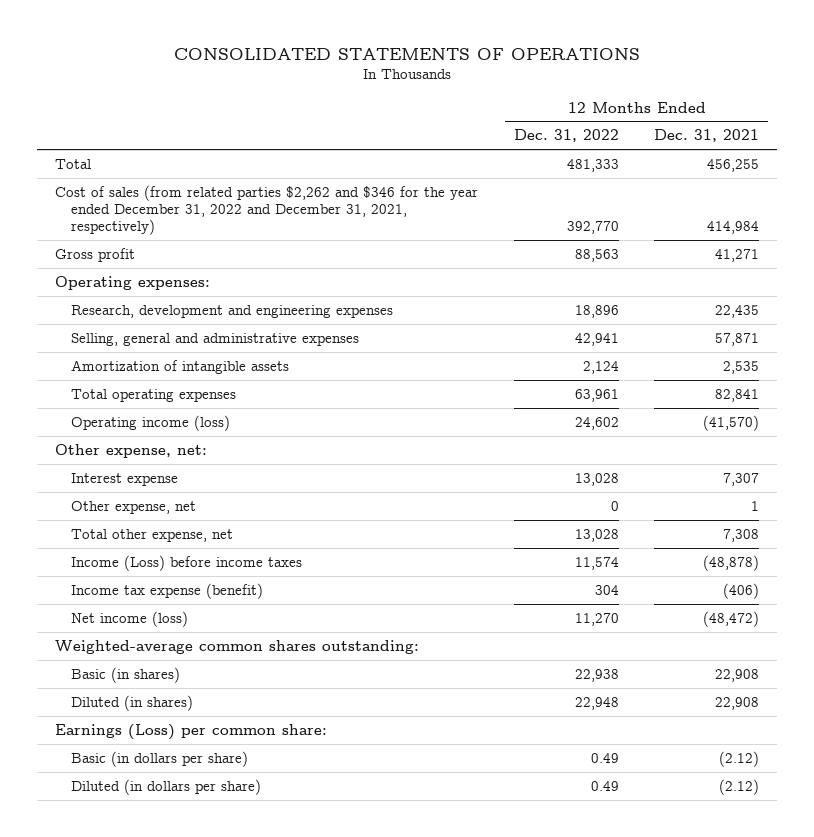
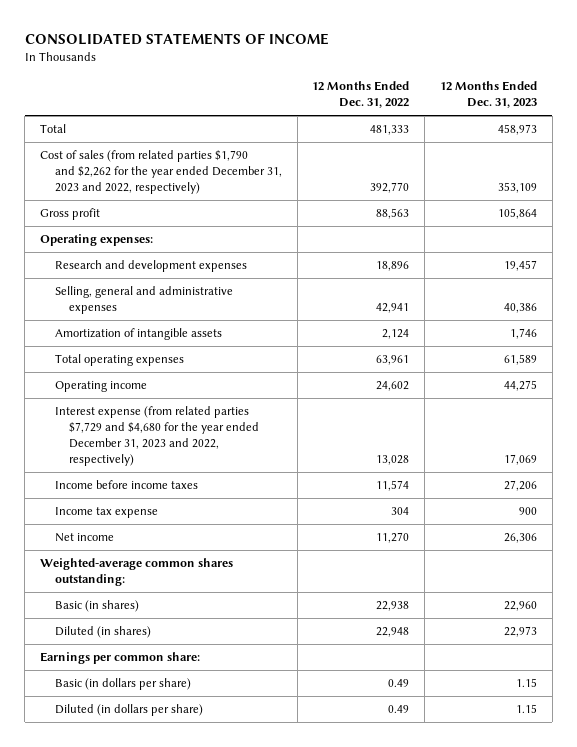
[174,47,641,60] CONSOLIDATED STATEMENTS OF OPERATIONS -> [24,33,329,46] CONSOLIDATED STATEMENTS OF INCOME
[654,129,760,143] Dec. 31, 2021 -> none
none -> [439,81,537,109] 12 Months Ended Dec. 31, 2023
[54,184,478,235] Cost of sales (from related parties $2,262 and $346 for the year ended December 31, 2022 and December 31, 2021, respectively) -> [40,149,282,195] Cost of sales (from related parties $1,790 and $2,262 for the year ended December 31, 2023 and 2022, respectively)
[71,304,394,318] Research, development and engineering expenses -> [54,259,247,272] Research and development expenses
[54,443,207,458] Other expense, net: -> none
[71,500,197,514] Other expense, net -> none
[71,528,234,542] Total other expense, net -> none
[71,414,231,431] Operating income (loss) -> [54,380,147,392] Operating income
[71,472,179,486] Interest expense -> [54,405,260,467] Interest expense (from related parties $7,729 and $4,680 for the year ended December 31, 2023 and 2022, respectively)
[71,554,303,571] Income (Loss) before income taxes -> [54,479,198,489] Income before income taxes
[71,582,264,599] Income tax expense (benefit) -> [54,506,158,518] Income tax expense
[71,610,189,627] Net income (loss) -> [54,532,114,542] Net income
[54,723,327,740] Earnings (Loss) per common share: -> [40,651,201,664] Earnings per common share:

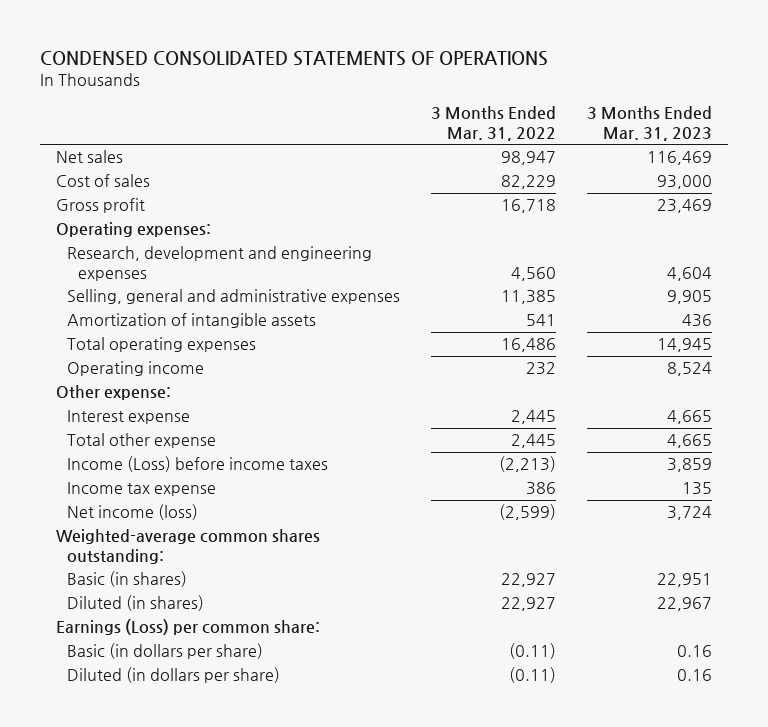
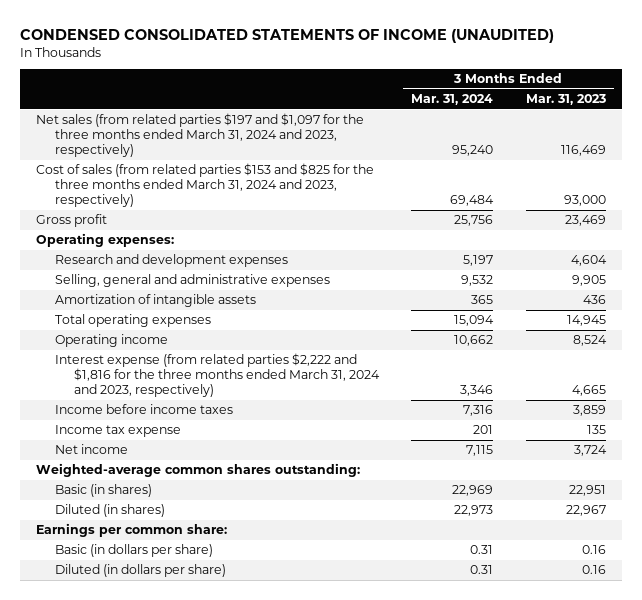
[39,51,548,67] CONDENSED CONSOLIDATED STATEMENTS OF OPERATIONS -> [20,28,555,43] CONDENSED CONSOLIDATED STATEMENTS OF INCOME (UNAUDITED)
[431,106,557,141] 3 Months Ended Mar. 31, 2022 -> none
none -> [411,94,494,106] Mar. 31, 2024
[55,150,123,164] Net sales -> [36,113,365,158] Net sales (from related parties $197 and $1,097 for the three months ended March 31, 2024 and 2023, respectively)
[55,174,150,188] Cost of sales -> [36,163,375,208] Cost of sales (from related parties $153 and $825 for the three months ended March 31, 2024 and 2023, respectively)
[66,246,372,281] Research, development and engineering expenses -> [55,254,289,268] Research and development expenses
[55,385,171,401] Other expense: -> none
[66,433,216,449] Total other expense -> none
[66,410,190,425] Interest expense -> [55,353,381,398] Interest expense (from related parties $2,222 and $1,816 for the three months ended March 31, 2024 and 2023, respectively)
[66,456,328,473] Income (Loss) before income taxes -> [55,404,234,415] Income before income taxes
[66,504,198,521] Net income (loss) -> [55,444,129,455] Net income
[55,619,320,636] Earnings (Loss) per common share: -> [36,523,228,538] Earnings per common share:

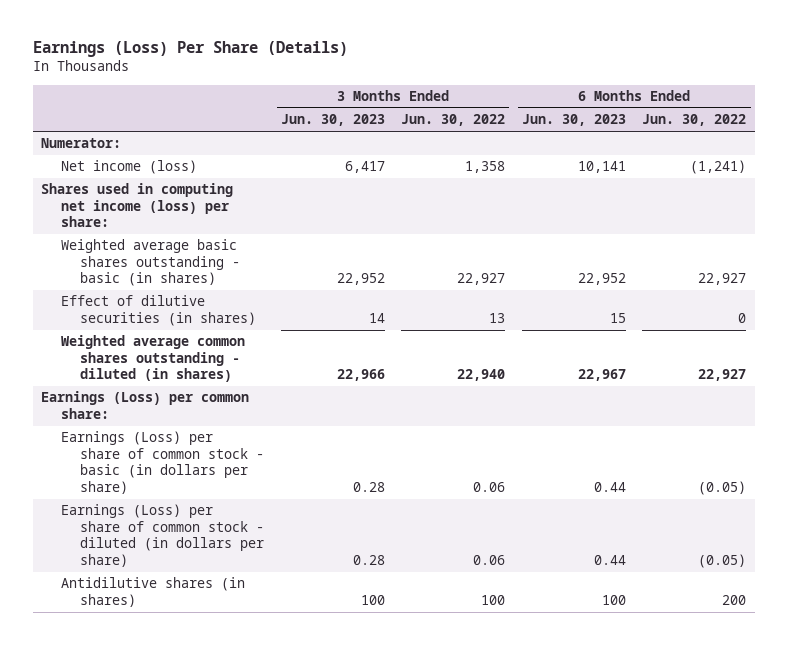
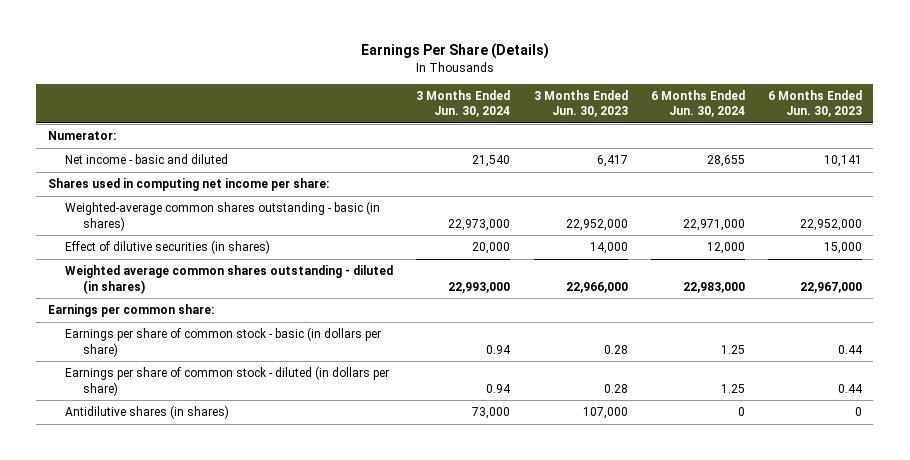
[32,41,348,58] Earnings (Loss) Per Share (Details) -> [360,43,549,60] Earnings Per Share (Details)
[401,114,506,127] Jun. 30, 2022 -> none
[642,114,747,127] Jun. 30, 2022 -> none
none -> [416,89,511,118] 3 Months Ended Jun. 30, 2024
none -> [650,89,745,118] 6 Months Ended Jun. 30, 2024
[60,160,197,175] Net income (loss) -> [65,154,229,165] Net income - basic and diluted
[41,183,234,228] Shares used in computing net income (loss) per share: -> [47,178,329,192] Shares used in computing net income per share:
[60,239,241,287] Weighted average basic shares outstanding - basic (in shares) -> [65,201,381,231] Weighted-average common shares outstanding - basic (in shares)
[336,273,385,286] 22,952 -> [565,218,628,231] 22,952,000
[577,273,626,286] 22,952 -> [799,218,862,231] 22,952,000
[368,312,385,323] 14 -> [589,242,628,255] 14,000
[609,312,626,323] 15 -> [823,242,862,255] 15,000
[336,369,385,382] 22,966 -> [565,281,628,293] 22,966,000
[577,369,626,382] 22,967 -> [799,281,862,293] 22,967,000
[41,391,250,419] Earnings (Loss) per common share: -> [47,304,214,318] Earnings per common share:
[60,431,265,495] Earnings (Loss) per share of common stock - basic (in dollars per share) -> [65,327,382,357] Earnings per share of common stock - basic (in dollars per share)
[60,504,265,568] Earnings (Loss) per share of common stock - diluted (in dollars per share) -> [65,366,390,396] Earnings per share of common stock - diluted (in dollars per share)
[360,594,385,605] 100 -> [582,407,628,420] 107,000
[601,594,626,605] 100 -> [854,407,862,417] 0

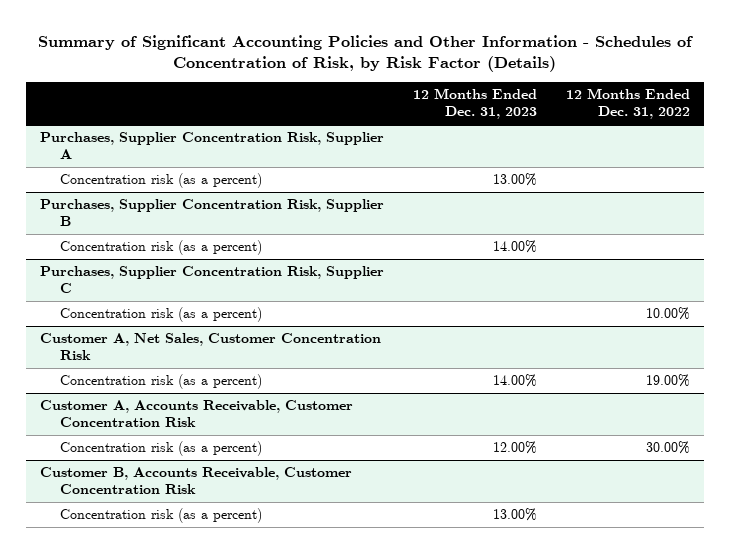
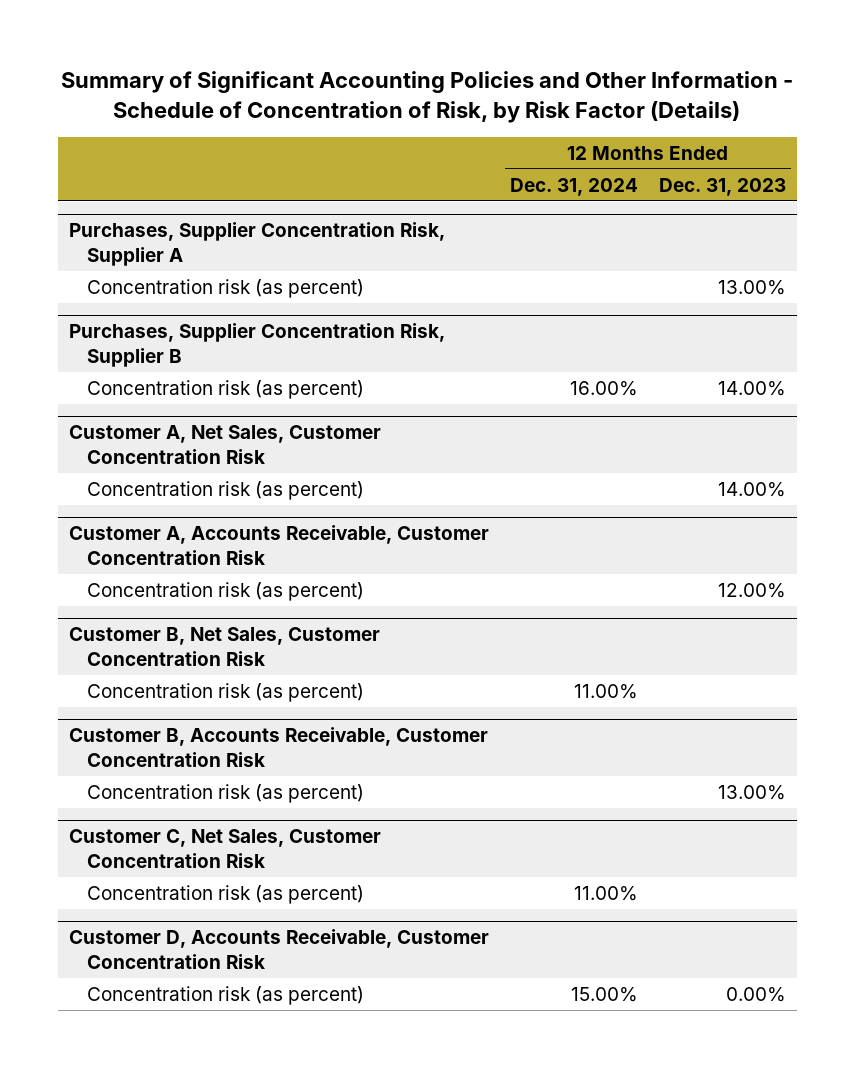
[38,35,694,73] Summary of Significant Accounting Policies and Other Information - Schedules of Concentration of Risk, by Risk Factor (Details) -> [61,70,794,123] Summary of Significant Accounting Policies and Other Information - Schedule of Concentration of Risk, by Risk Factor (Details)
[565,88,690,120] 12 Months Ended Dec. 31, 2022 -> none
none -> [509,177,638,196] Dec. 31, 2024
[60,173,263,189] Concentration risk (as a percent) -> [87,278,365,298] Concentration risk (as percent)
[40,266,385,294] Purchases, Supplier Concentration Risk, Supplier C -> none
[60,307,263,323] Concentration risk (as a percent) -> none
[60,240,263,256] Concentration risk (as a percent) -> [87,379,365,399] Concentration risk (as percent)
[60,374,263,390] Concentration risk (as a percent) -> [87,480,365,500] Concentration risk (as percent)
[60,441,263,457] Concentration risk (as a percent) -> [87,581,365,601] Concentration risk (as percent)
none -> [68,627,380,667] Customer B, Net Sales, Customer Concentration Risk
none -> [87,682,365,702] Concentration risk (as percent)
[60,508,263,524] Concentration risk (as a percent) -> [87,783,365,803] Concentration risk (as percent)
none -> [68,829,381,869] Customer C, Net Sales, Customer Concentration Risk
none -> [87,884,365,904] Concentration risk (as percent)
none -> [68,929,489,970] Customer D, Accounts Receivable, Customer Concentration Risk
none -> [87,985,365,1005] Concentration risk (as percent)

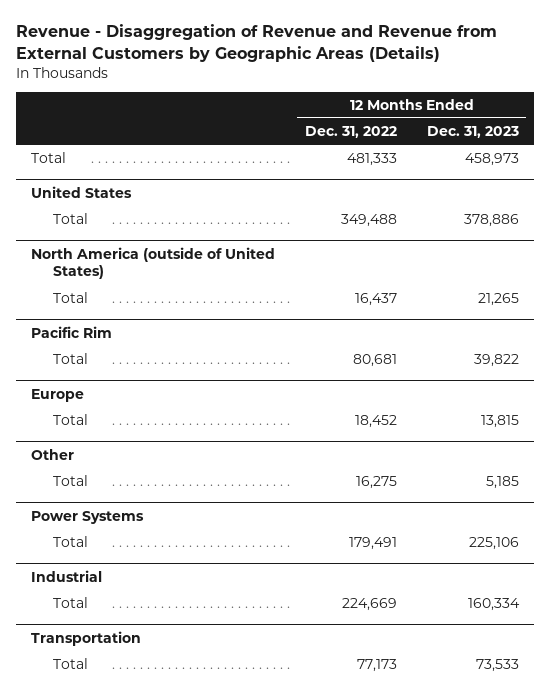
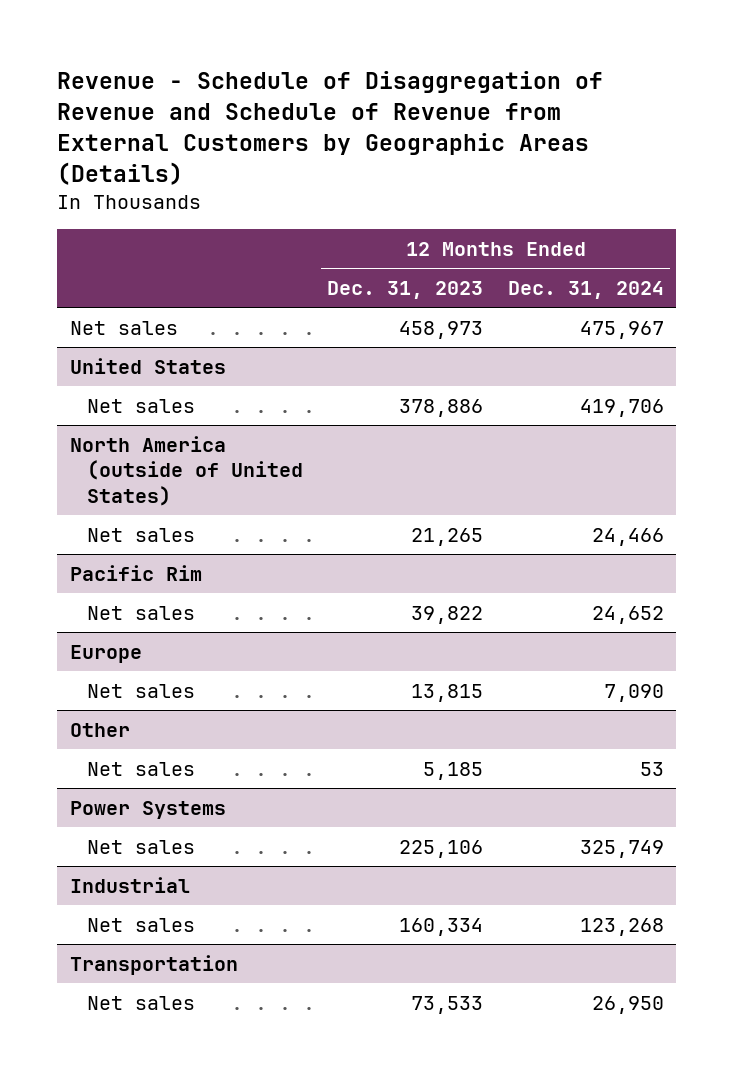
[15,24,497,62] Revenue - Disaggregation of Revenue and Revenue from External Customers by Geographic Areas (Details) -> [57,70,604,185] Revenue - Schedule of Disaggregation of Revenue and Schedule of Revenue from External Customers by Geographic Areas (Details)
[304,125,397,138] Dec. 31, 2022 -> none
none -> [507,281,664,300] Dec. 31, 2024
[30,151,66,163] Total -> [69,320,178,335] Net sales
[52,212,88,224] Total -> [86,398,195,413] Net sales
[52,291,88,303] Total -> [86,527,195,542] Net sales
[52,352,88,364] Total -> [86,605,195,620] Net sales
[52,413,88,425] Total -> [86,683,195,698] Net sales
[52,474,88,486] Total -> [86,761,195,776] Net sales
[52,535,88,547] Total -> [86,839,195,854] Net sales
[52,596,88,608] Total -> [86,917,195,932] Net sales
[52,657,88,669] Total -> [86,995,195,1010] Net sales

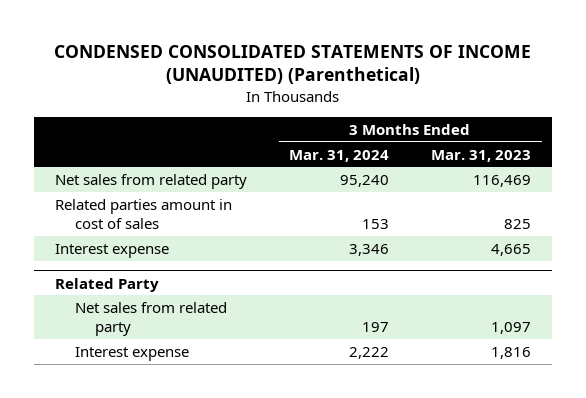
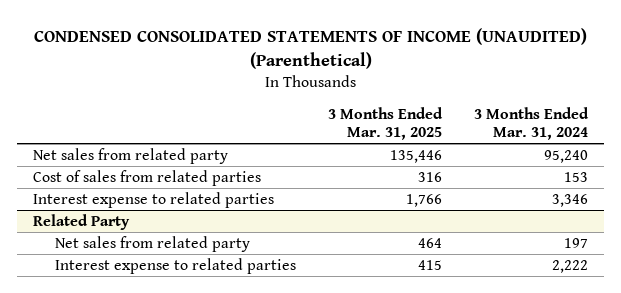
[431,149,532,162] Mar. 31, 2023 -> none
none -> [327,106,443,141] 3 Months Ended Mar. 31, 2025
[55,198,233,230] Related parties amount in cost of sales -> [33,169,262,186] Cost of sales from related parties
[55,243,170,258] Interest expense -> [33,191,275,208] Interest expense to related parties
[75,346,190,361] Interest expense -> [54,257,296,274] Interest expense to related parties

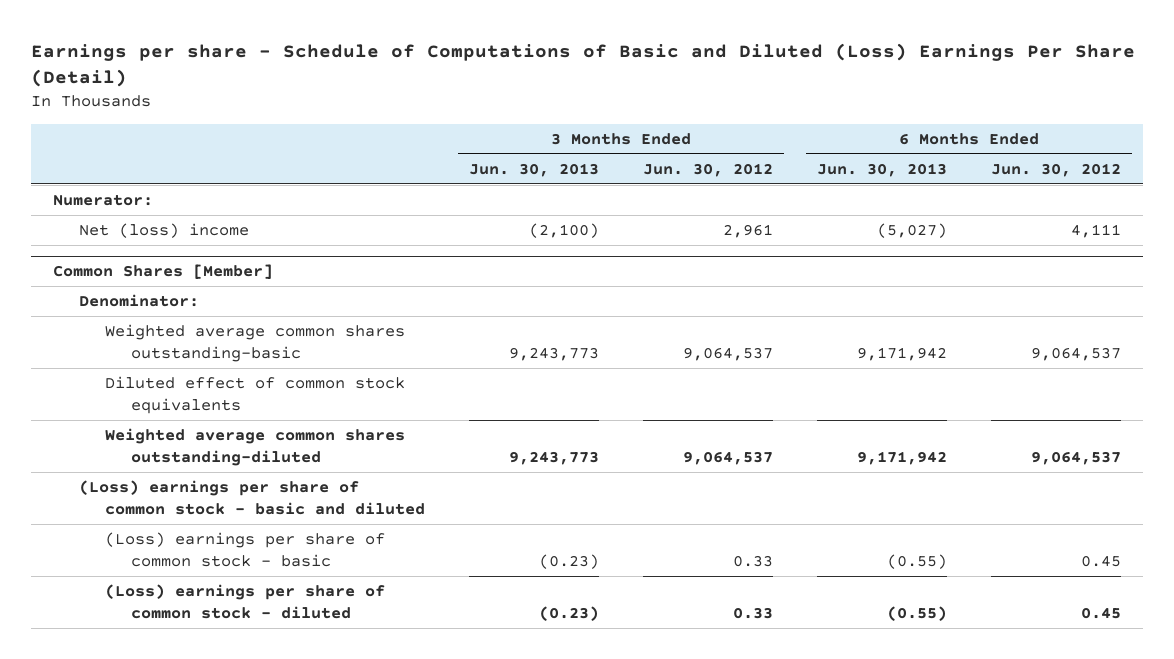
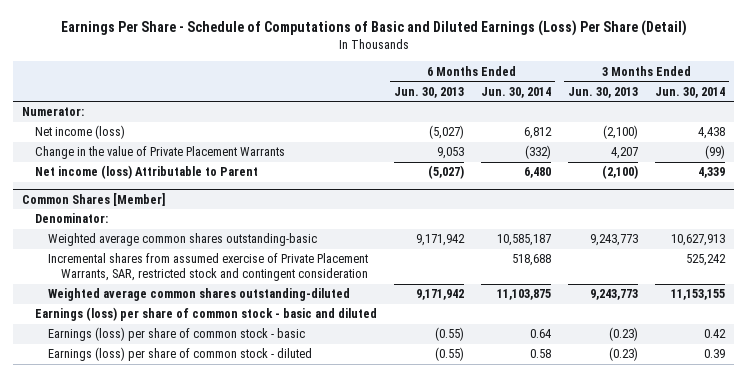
[30,43,1135,88] Earnings per share - Schedule of Computations of Basic and Diluted (Loss) Earnings Per Share (Detail) -> [60,20,687,37] Earnings Per Share - Schedule of Computations of Basic and Diluted Earnings (Loss) Per Share (Detail)
[642,162,773,177] Jun. 30, 2012 -> none
[991,162,1122,177] Jun. 30, 2012 -> none
none -> [480,86,551,98] Jun. 30, 2014
none -> [655,86,726,98] Jun. 30, 2014
[78,223,249,239] Net (loss) income -> [34,125,125,140] Net income (loss)
none -> [34,146,285,160] Change in the value of Private Placement Warrants
none -> [34,165,258,180] Net income (loss) Attributable to Parent
[104,376,405,415] Diluted effect of common stock equivalents -> none
none -> [47,253,368,281] Incremental shares from assumed exercise of Private Placement Warrants, SAR, restricted stock and contingent consideration
[78,480,425,516] (Loss) earnings per share of common stock - basic and diluted -> [34,307,377,322] Earnings (loss) per share of common stock - basic and diluted
[104,532,385,568] (Loss) earnings per share of common stock - basic -> [47,327,305,342] Earnings (loss) per share of common stock - basic
[104,584,385,620] (Loss) earnings per share of common stock - diluted -> [47,347,312,362] Earnings (loss) per share of common stock - diluted

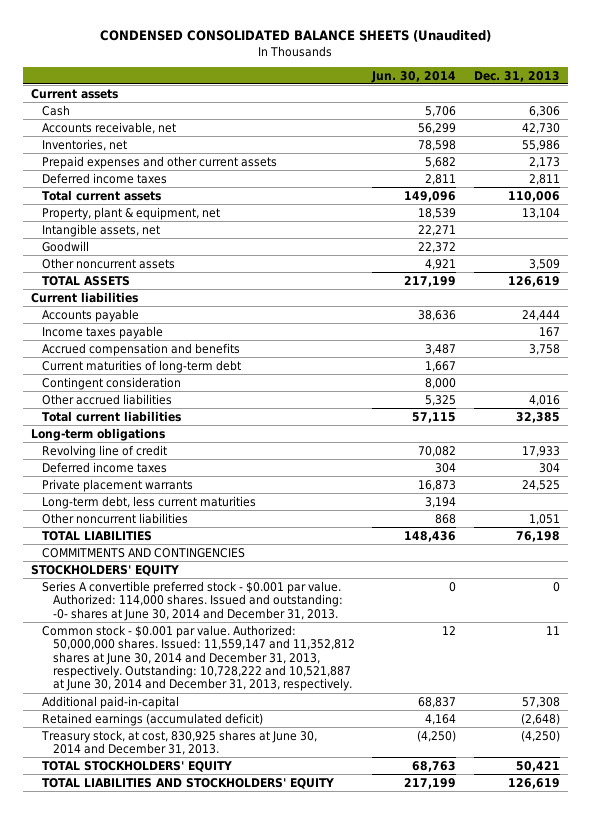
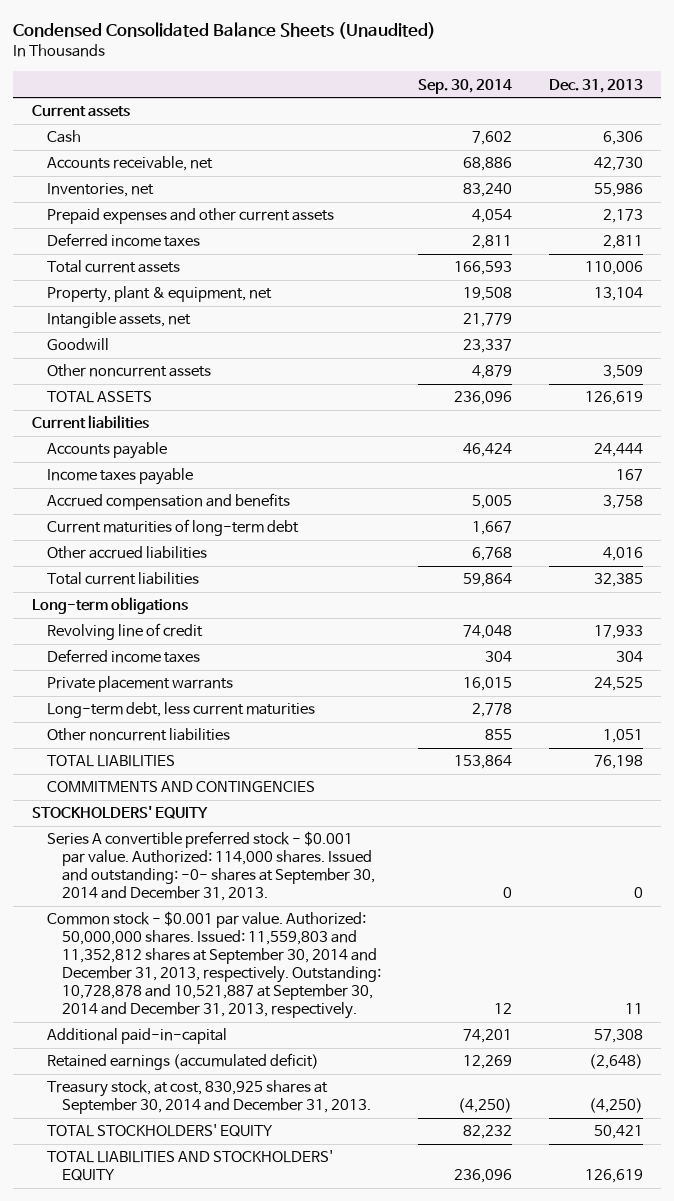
[100,30,492,43] CONDENSED CONSOLIDATED BALANCE SHEETS (Unaudited) -> [13,22,437,40] Condensed Consolidated Balance Sheets (Unaudited)
[371,70,457,83] Jun. 30, 2014 -> none
none -> [418,78,513,94] Sep. 30, 2014
[42,376,182,390] Contingent consideration -> none
[42,580,344,621] Series A convertible preferred stock - $0.001 par value. Authorized: 114,000 shares. Issued and outstanding: -0- shares at June 30, 2014 and December 31, 2013. -> [47,831,376,902] Series A convertible preferred stock - $0.001 par value. Authorized: 114,000 shares. Issued and outstanding: -0- shares at September 30, 2014 and December 31, 2013.
[42,624,356,692] Common stock - $0.001 par value. Authorized: 50,000,000 shares. Issued: 11,559,147 and 11,352,812 shares at June 30, 2014 and December 31, 2013, respectively. Outstanding: 10,728,222 and 10,521,887 at June 30, 2014 and December 31, 2013, respectively. -> [47,911,382,1020] Common stock - $0.001 par value. Authorized: 50,000,000 shares. Issued: 11,559,803 and 11,352,812 shares at September 30, 2014 and December 31, 2013, respectively. Outstanding: 10,728,878 and 10,521,887 at September 30, 2014 and December 31, 2013, respectively.
[41,729,318,756] Treasury stock, at cost, 830,925 shares at June 30, 2014 and December 31, 2013. -> [47,1080,372,1115] Treasury stock, at cost, 830,925 shares at September 30, 2014 and December 31, 2013.

